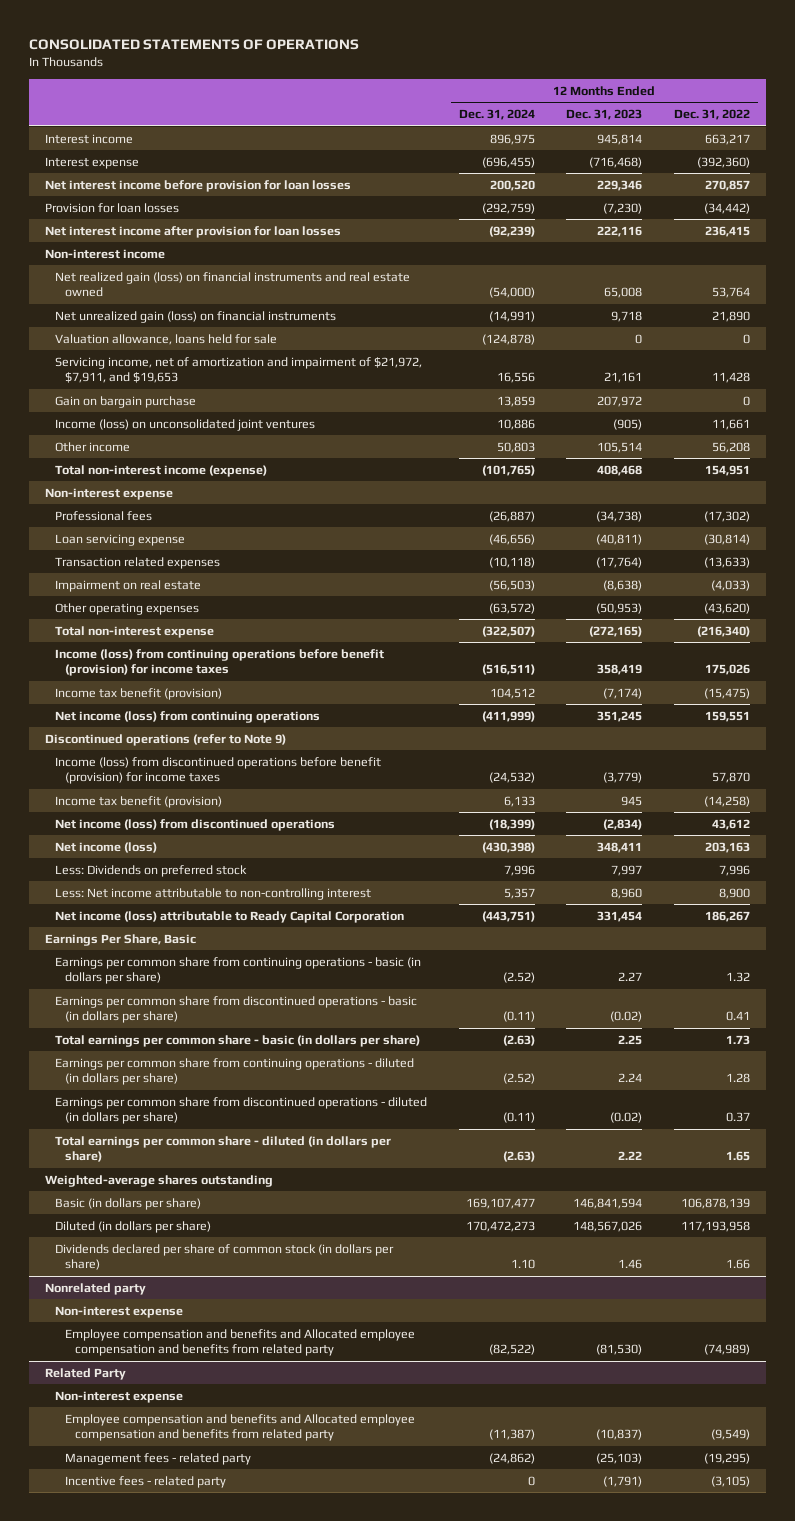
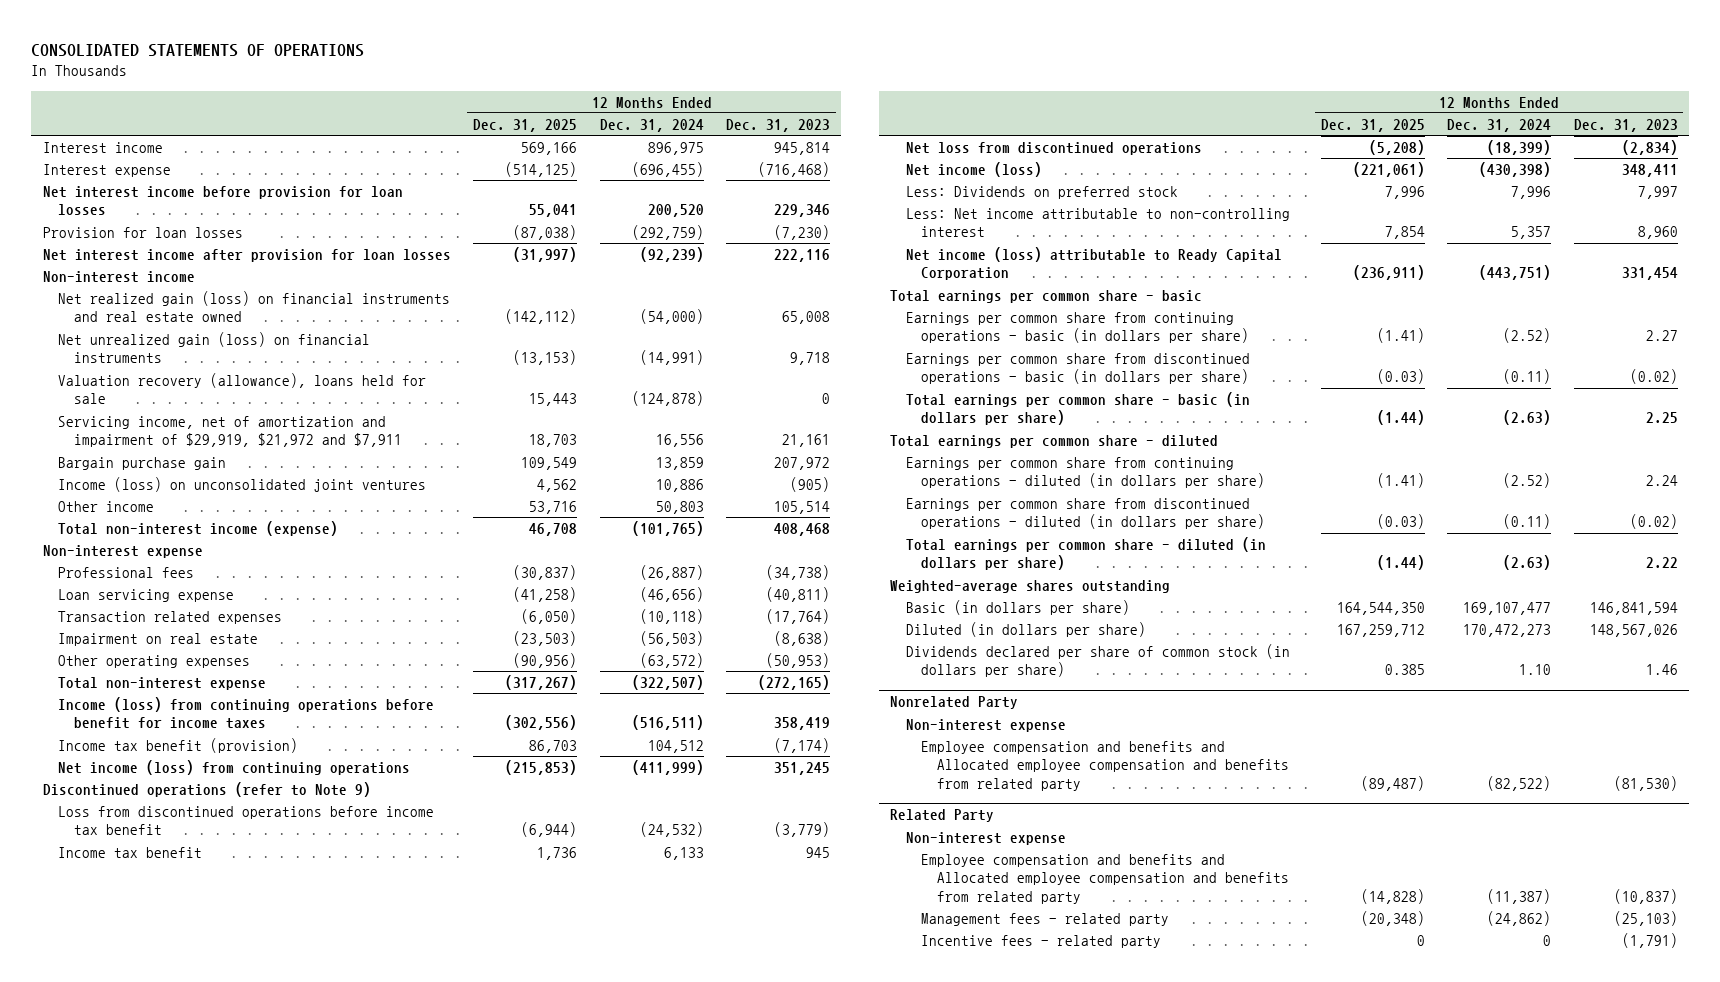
[673,109,750,121] Dec. 31, 2022 -> none
none -> [473,118,578,132] Dec. 31, 2025
[54,333,277,345] Valuation allowance, loans held for sale -> [58,373,427,405] Valuation recovery (allowance), loans held for sale
[54,356,422,384] Servicing income, net of amortization and impairment of $21,972, $7,911, and $19,653 -> [58,416,402,448] Servicing income, net of amortization and impairment of $29,919, $21,972 and $7,911
[54,395,196,408] Gain on bargain purchase -> [58,457,227,471] Bargain purchase gain
[54,648,384,677] Income (loss) from continuing operations before benefit (provision) for income taxes -> [58,697,435,730] Income (loss) from continuing operations before benefit for income taxes
[54,756,381,785] Income (loss) from discontinued operations before benefit (provision) for income taxes -> [58,806,435,836] Loss from discontinued operations before income tax benefit
[54,795,222,808] Income tax benefit (provision) -> [58,847,203,859] Income tax benefit
[54,818,335,831] Net income (loss) from discontinued operations -> [905,142,1202,156] Net loss from discontinued operations
[44,933,196,946] Earnings Per Share, Basic -> [890,290,1203,304] Total earnings per common share - basic
none -> [890,435,1219,449] Total earnings per common share - diluted
[44,1282,146,1295] Nonrelated party -> [890,696,1019,710] Nonrelated Party

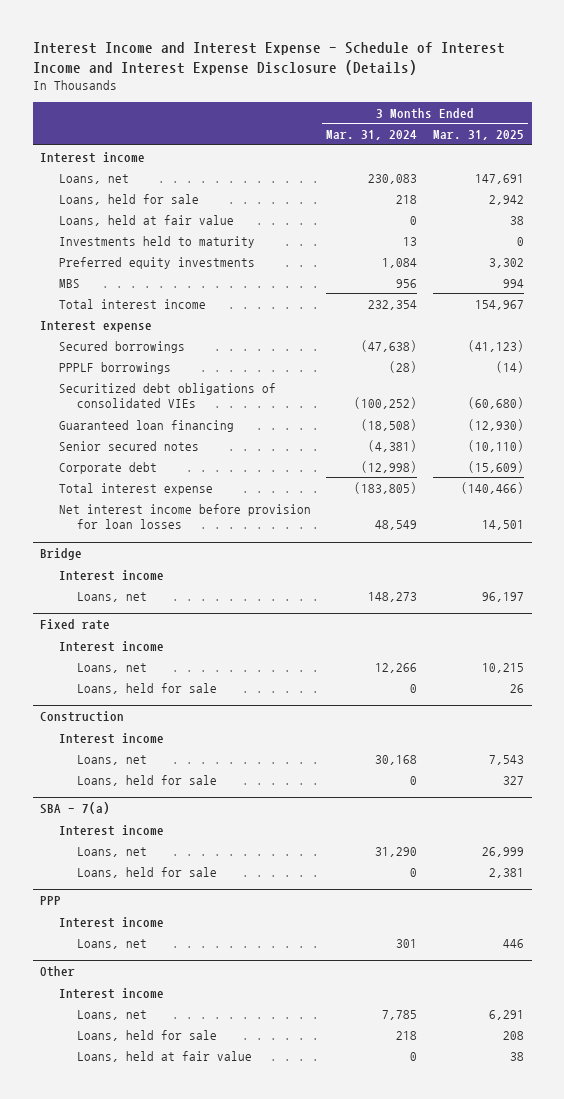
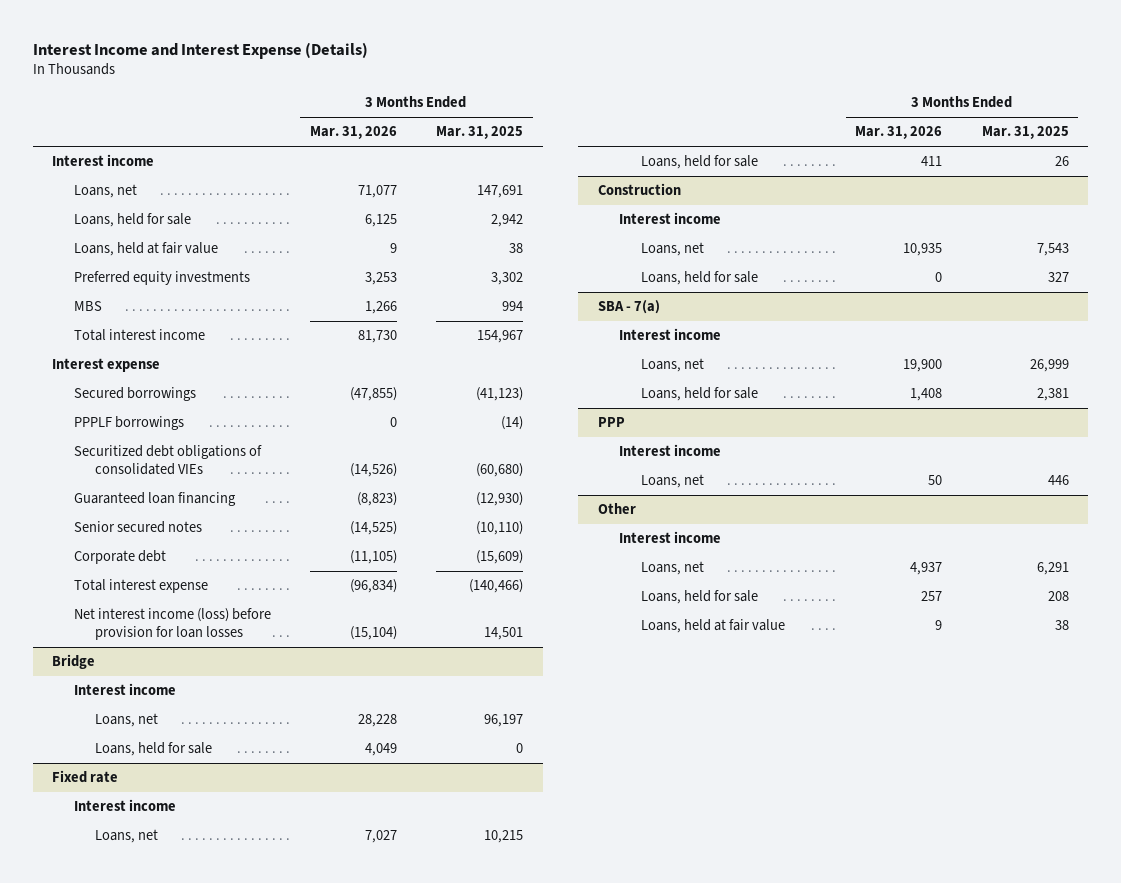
[32,42,505,76] Interest Income and Interest Expense - Schedule of Interest Income and Interest Expense Disclosure (Details) -> [32,41,368,59] Interest Income and Interest Expense (Details)
[326,129,418,140] Mar. 31, 2024 -> none
none -> [309,126,397,140] Mar. 31, 2026
[58,235,255,248] Investments held to maturity -> none
[58,503,311,529] Net interest income before provision for loan losses -> [73,608,271,641] Net interest income (loss) before provision for loan losses
none -> [95,742,213,757] Loans, held for sale

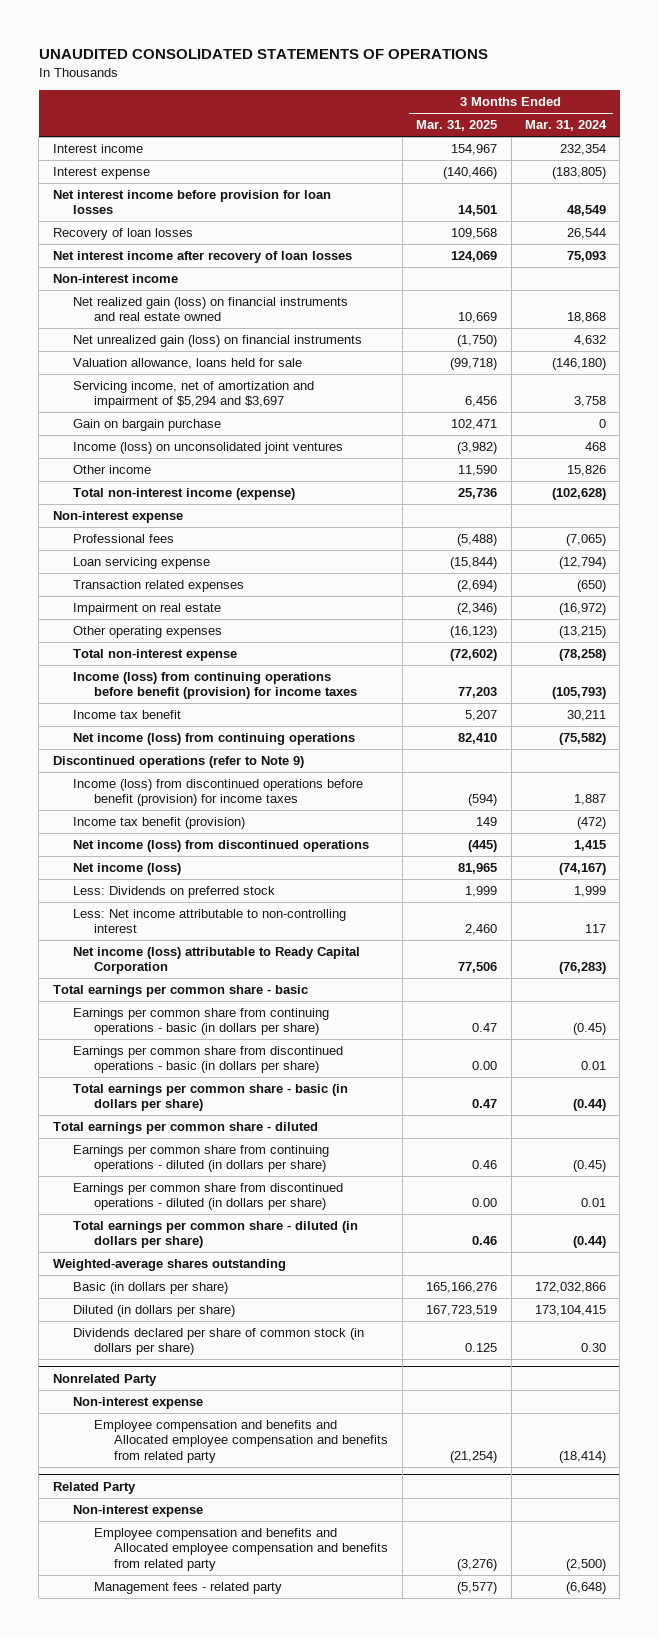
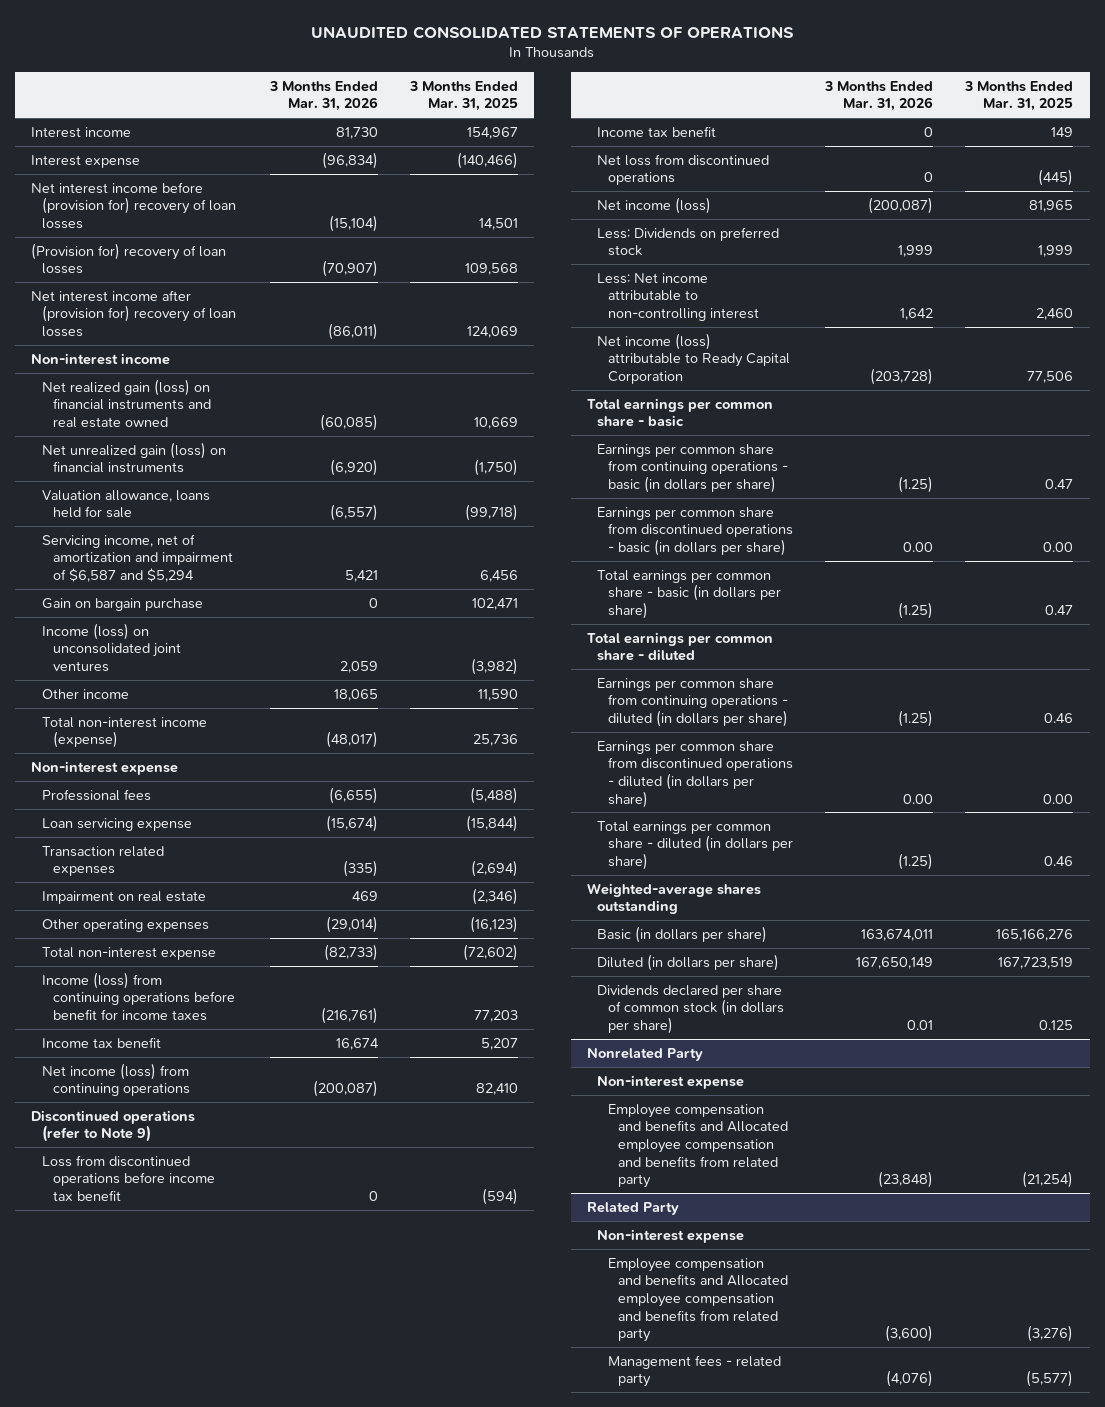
[525,120,608,132] Mar. 31, 2024 -> none
none -> [268,80,378,112] 3 Months Ended Mar. 31, 2026
[52,190,331,215] Net interest income before provision for loan losses -> [31,181,237,229] Net interest income before (provision for) recovery of loan losses
[52,228,193,241] Recovery of loan losses -> [31,242,227,275] (Provision for) recovery of loan losses
[52,251,352,264] Net interest income after recovery of loan losses -> [31,289,237,337] Net interest income after (provision for) recovery of loan losses
[73,381,315,409] Servicing income, net of amortization and impairment of $5,294 and $3,697 -> [42,533,233,582] Servicing income, net of amortization and impairment of $6,587 and $5,294
[73,672,357,700] Income (loss) from continuing operations before benefit (provision) for income taxes -> [42,971,235,1021] Income (loss) from continuing operations before benefit for income taxes
[73,779,364,807] Income (loss) from discontinued operations before benefit (provision) for income taxes -> [42,1154,215,1201] Loss from discontinued operations before income tax benefit
[73,817,246,830] Income tax benefit (provision) -> [597,125,717,137] Income tax benefit
[73,840,370,853] Net income (loss) from discontinued operations -> [597,153,770,186] Net loss from discontinued operations

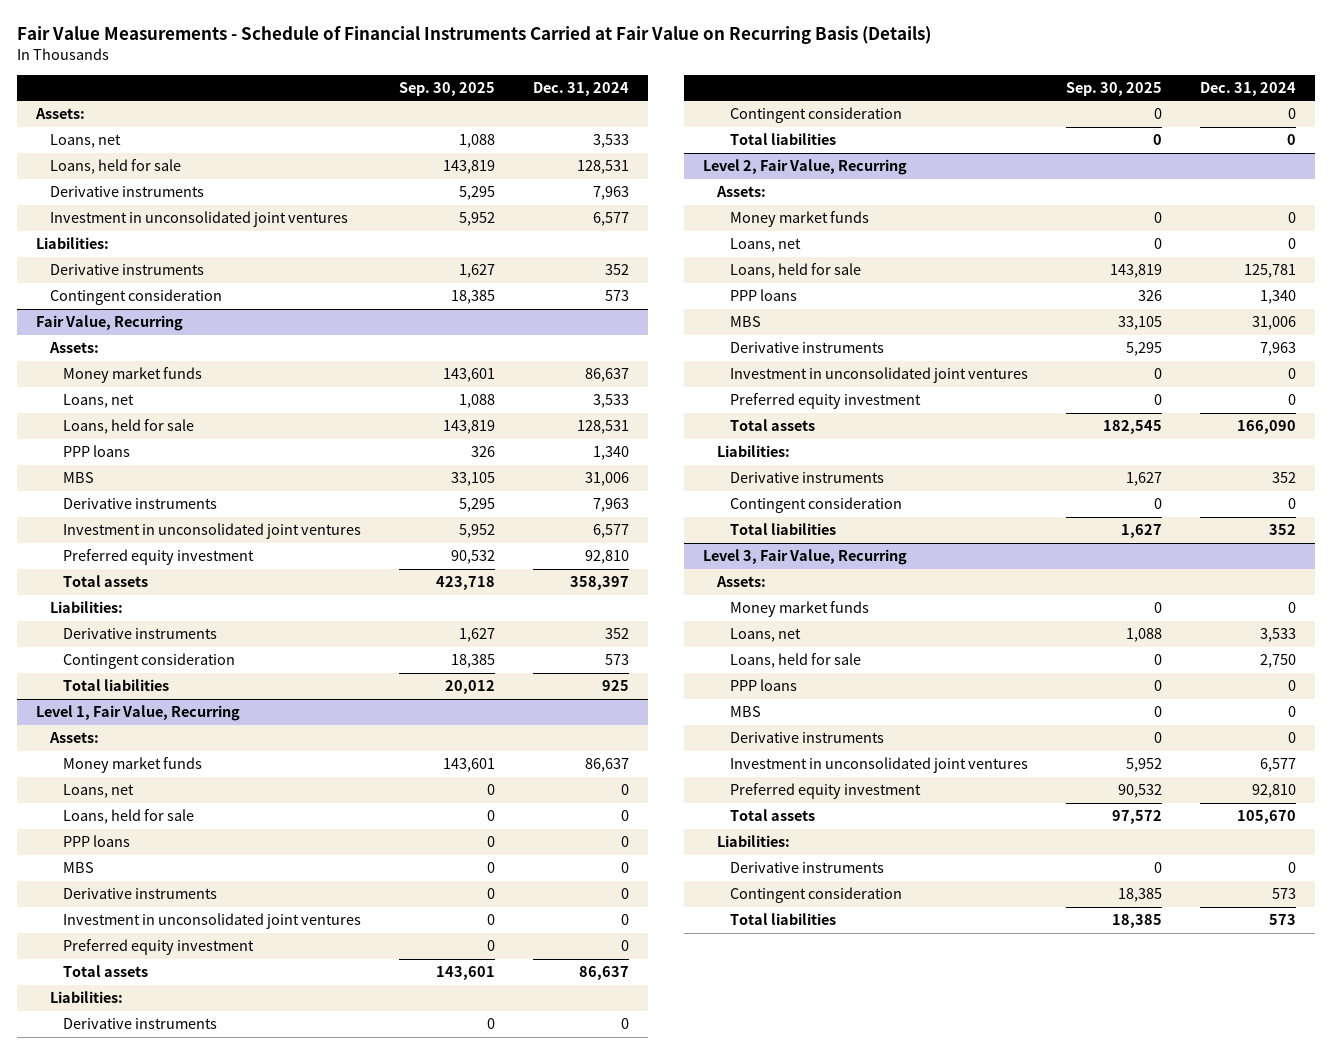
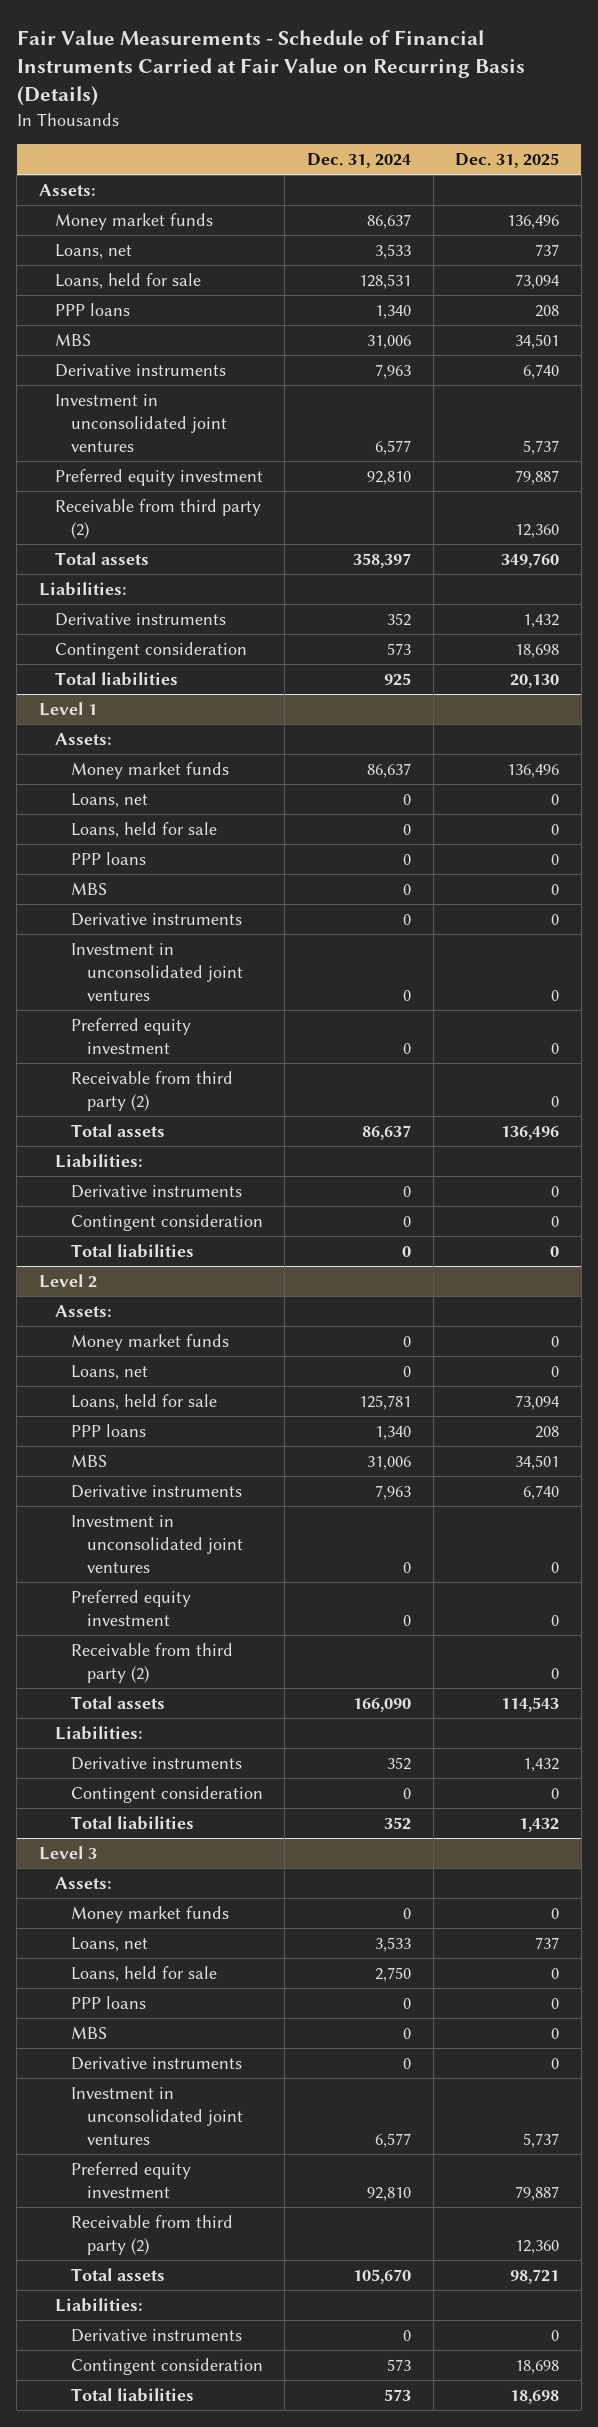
[398,81,495,96] Sep. 30, 2025 -> none
none -> [455,152,560,168] Dec. 31, 2025
[49,134,121,149] Loans, net -> none
[49,159,181,175] Loans, held for sale -> none
[49,186,204,198] Derivative instruments -> none
[49,211,348,228] Investment in unconsolidated joint ventures -> none
[36,237,110,250] Liabilities: -> none
[49,264,204,276] Derivative instruments -> none
[49,289,222,306] Contingent consideration -> none
[36,315,184,332] Fair Value, Recurring -> none
[48,342,99,354] Assets: -> none
none -> [54,499,261,540] Receivable from third party (2)
[36,705,241,722] Level 1, Fair Value, Recurring -> none
none -> [38,702,97,717] Level 1
none -> [70,1071,233,1112] Receivable from third party (2)
[703,159,908,176] Level 2, Fair Value, Recurring -> none
none -> [38,1274,97,1289] Level 2
none -> [70,1643,233,1684] Receivable from third party (2)
[703,549,908,566] Level 3, Fair Value, Recurring -> none
none -> [38,1846,97,1861] Level 3
none -> [70,2215,233,2256] Receivable from third party (2)

